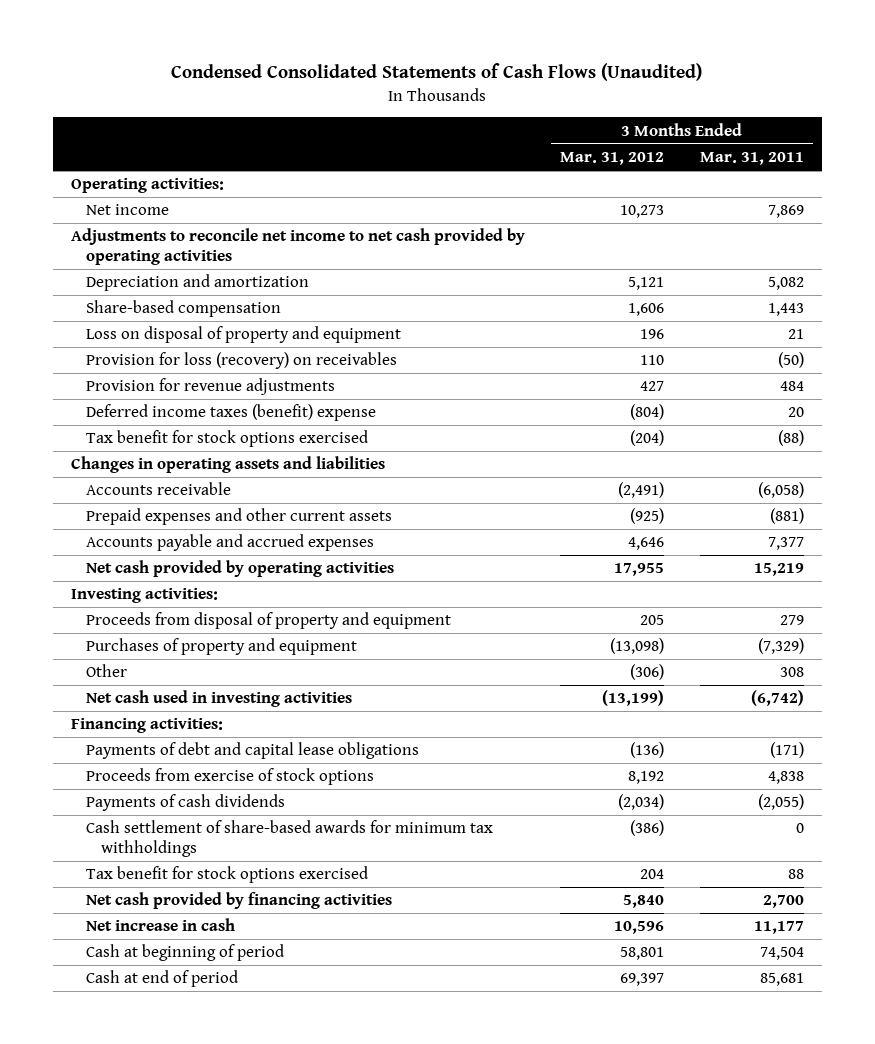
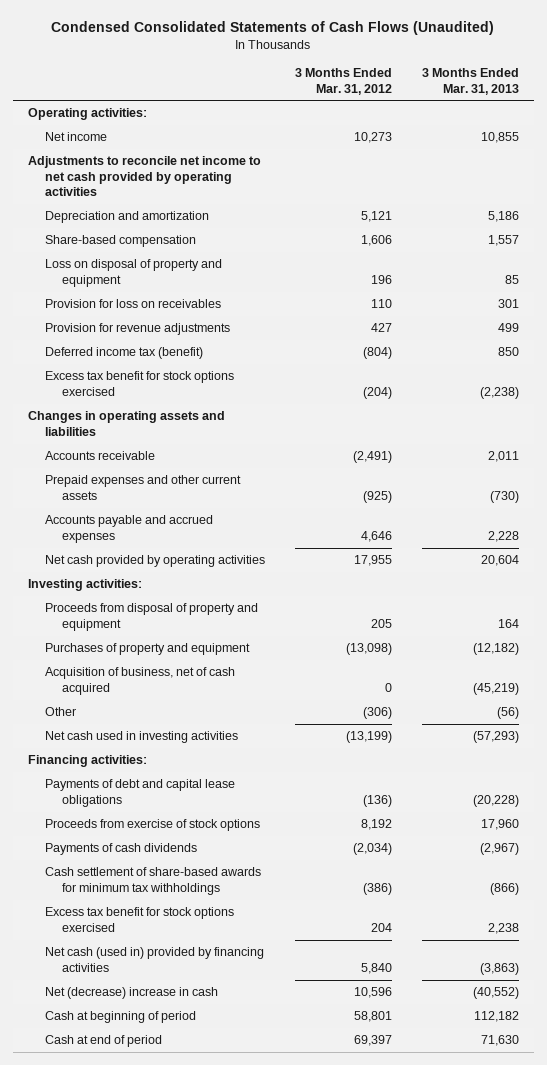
[700,152,805,166] Mar. 31, 2011 -> none
none -> [422,68,520,95] 3 Months Ended Mar. 31, 2013
[85,352,397,370] Provision for loss (recovery) on receivables -> [44,299,221,309] Provision for loss on receivables
[85,404,376,422] Deferred income taxes (benefit) expense -> [44,347,203,360] Deferred income tax (benefit)
[85,430,368,448] Tax benefit for stock options exercised -> [44,371,234,396] Excess tax benefit for stock options exercised
none -> [44,667,235,695] Acquisition of business, net of cash acquired
[85,866,368,884] Tax benefit for stock options exercised -> [44,907,234,932] Excess tax benefit for stock options exercised
[85,892,392,910] Net cash provided by financing activities -> [44,947,264,972] Net cash (used in) provided by financing activities
[85,918,235,932] Net increase in cash -> [44,987,218,1000] Net (decrease) increase in cash

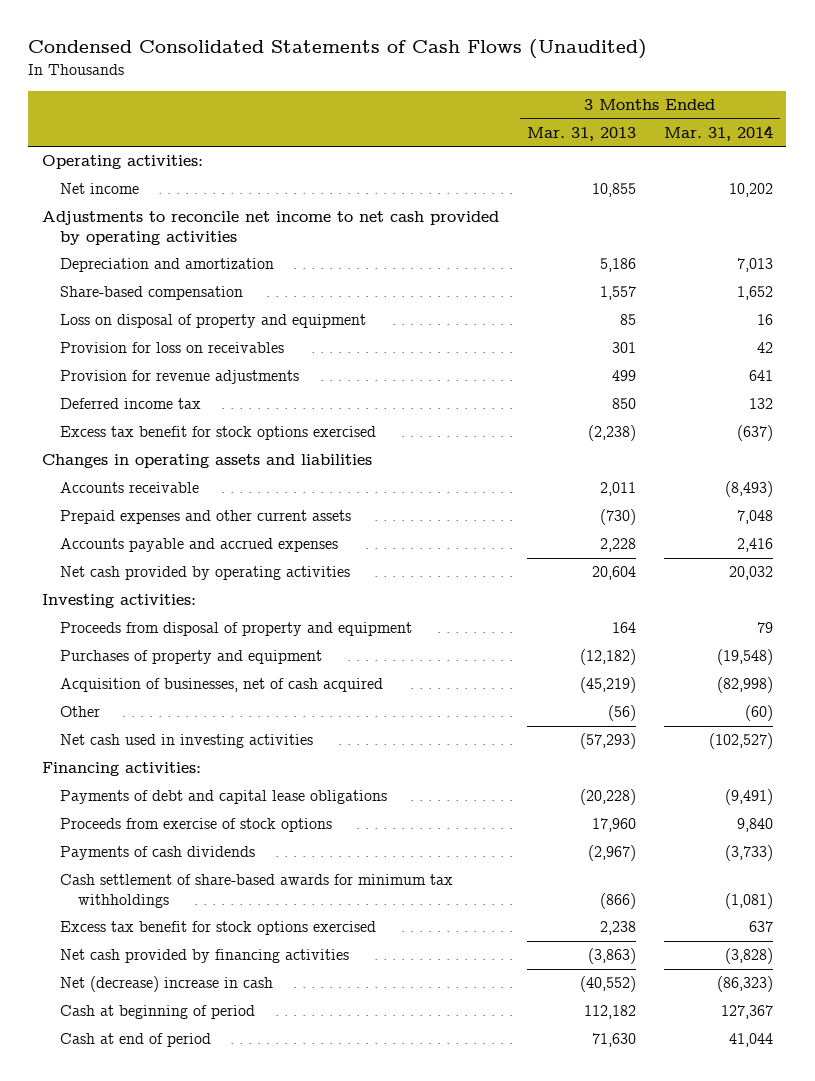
[294,68,392,95] 3 Months Ended Mar. 31, 2012 -> none
none -> [663,124,773,141] Mar. 31, 2014
[44,347,203,360] Deferred income tax (benefit) -> [60,398,202,410] Deferred income tax
[44,667,235,695] Acquisition of business, net of cash acquired -> [60,678,384,693] Acquisition of businesses, net of cash acquired
[44,947,264,972] Net cash (used in) provided by financing activities -> [60,949,350,964] Net cash provided by financing activities

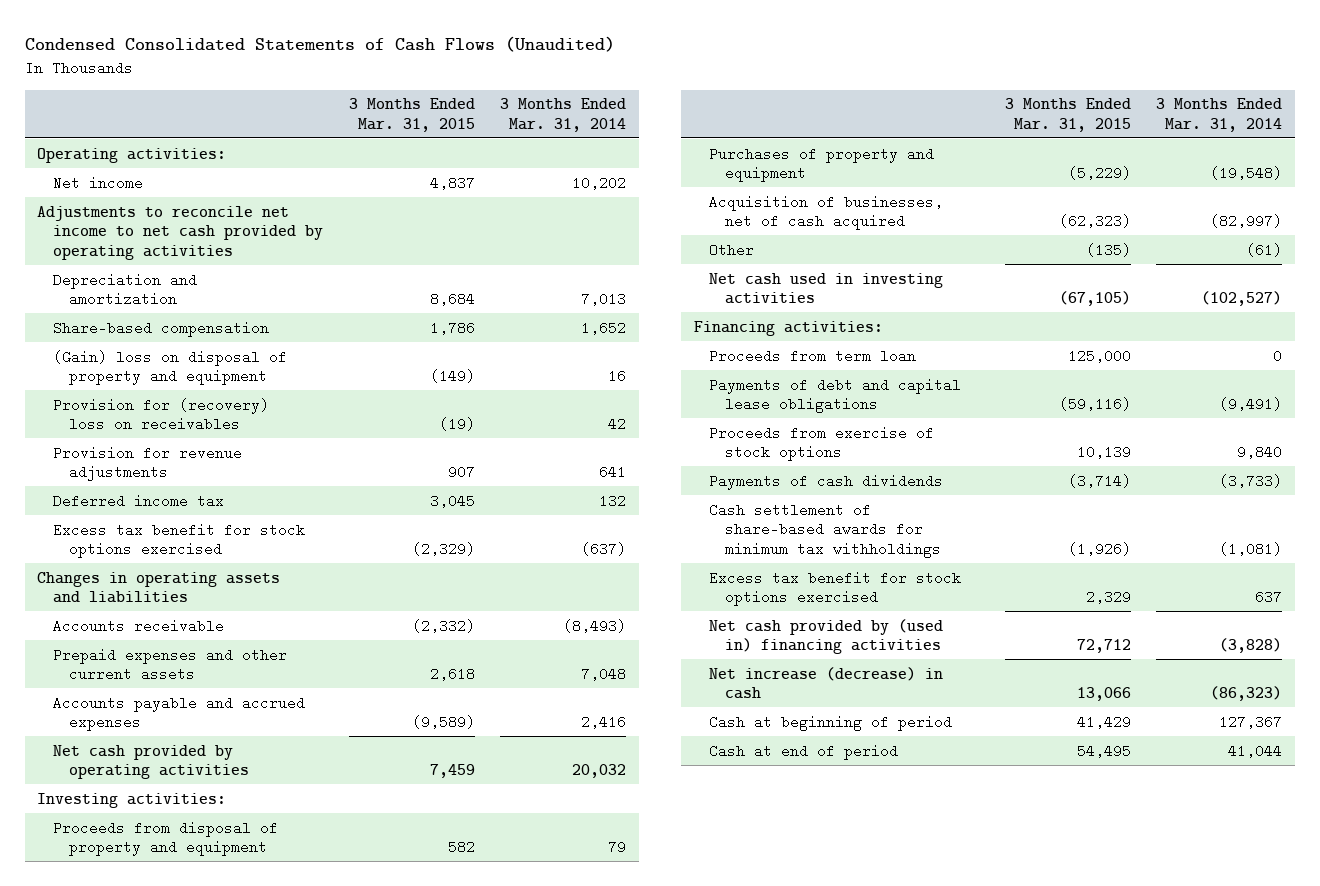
[526,126,636,141] Mar. 31, 2013 -> none
none -> [348,98,475,132] 3 Months Ended Mar. 31, 2015
[60,314,367,329] Loss on disposal of property and equipment -> [53,349,288,386] (Gain) loss on disposal of property and equipment
[60,342,285,354] Provision for loss on receivables -> [53,397,270,432] Provision for (recovery) loss on receivables
[716,677,773,694] (82,998) -> [1210,214,1283,229] (82,997)
[744,705,773,722] (60) -> [1246,242,1283,257] (61)
none -> [709,348,917,363] Proceeds from term loan
[60,949,350,964] Net cash provided by financing activities -> [709,618,944,655] Net cash provided by (used in) financing activities
[60,976,274,993] Net (decrease) increase in cash -> [709,666,944,700] Net increase (decrease) in cash

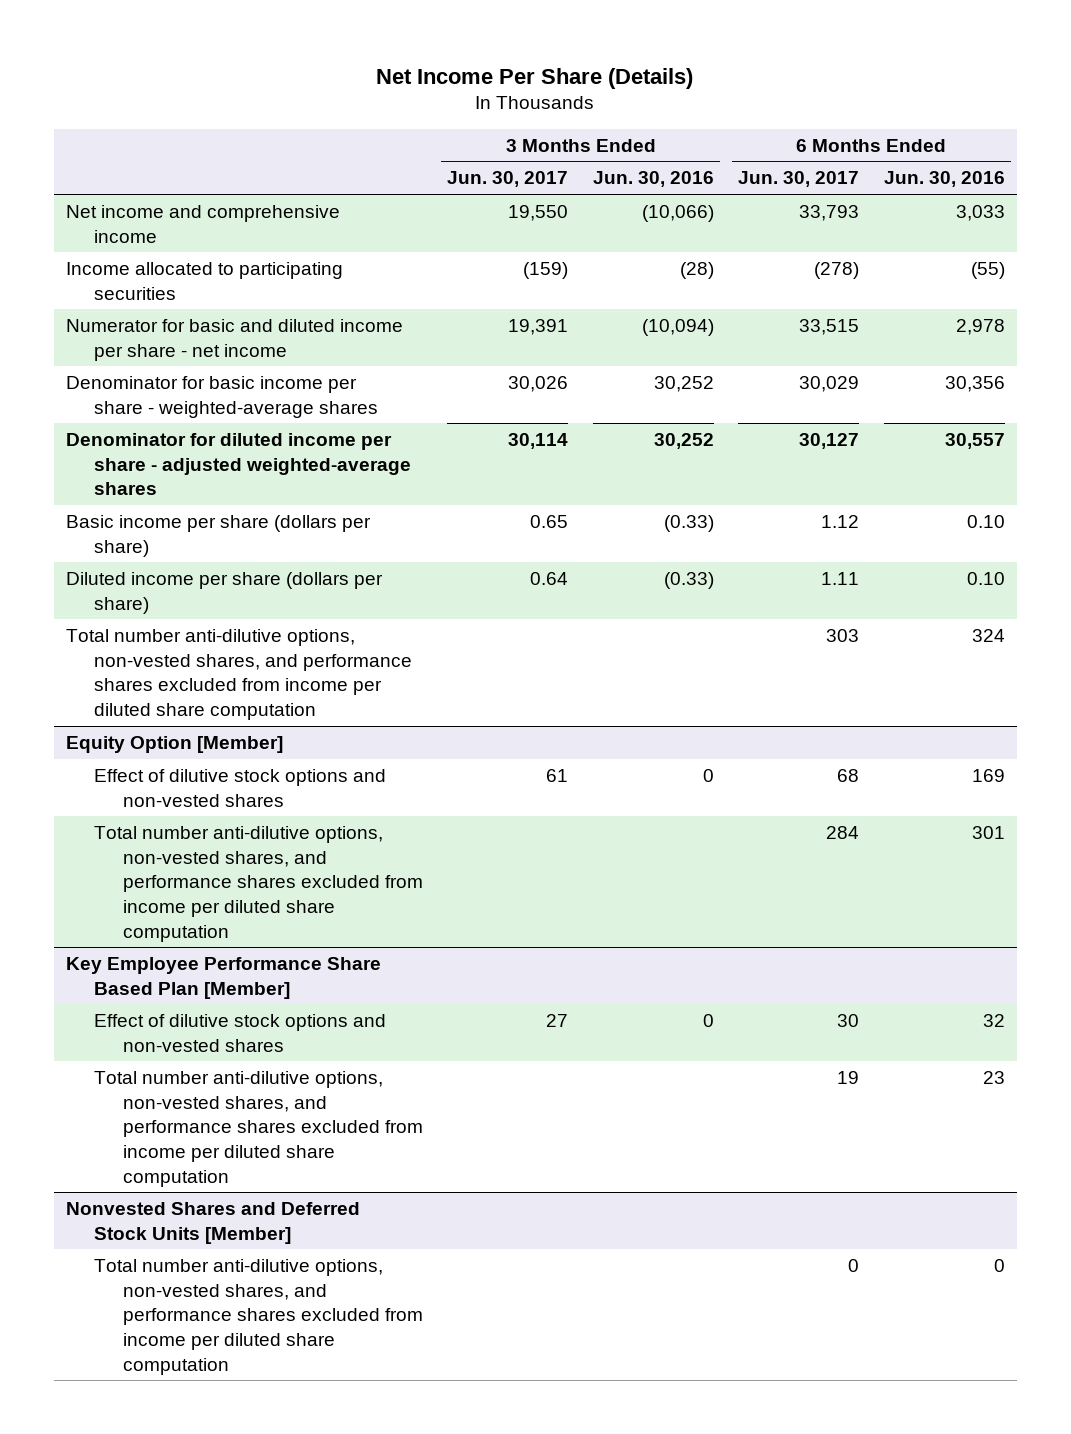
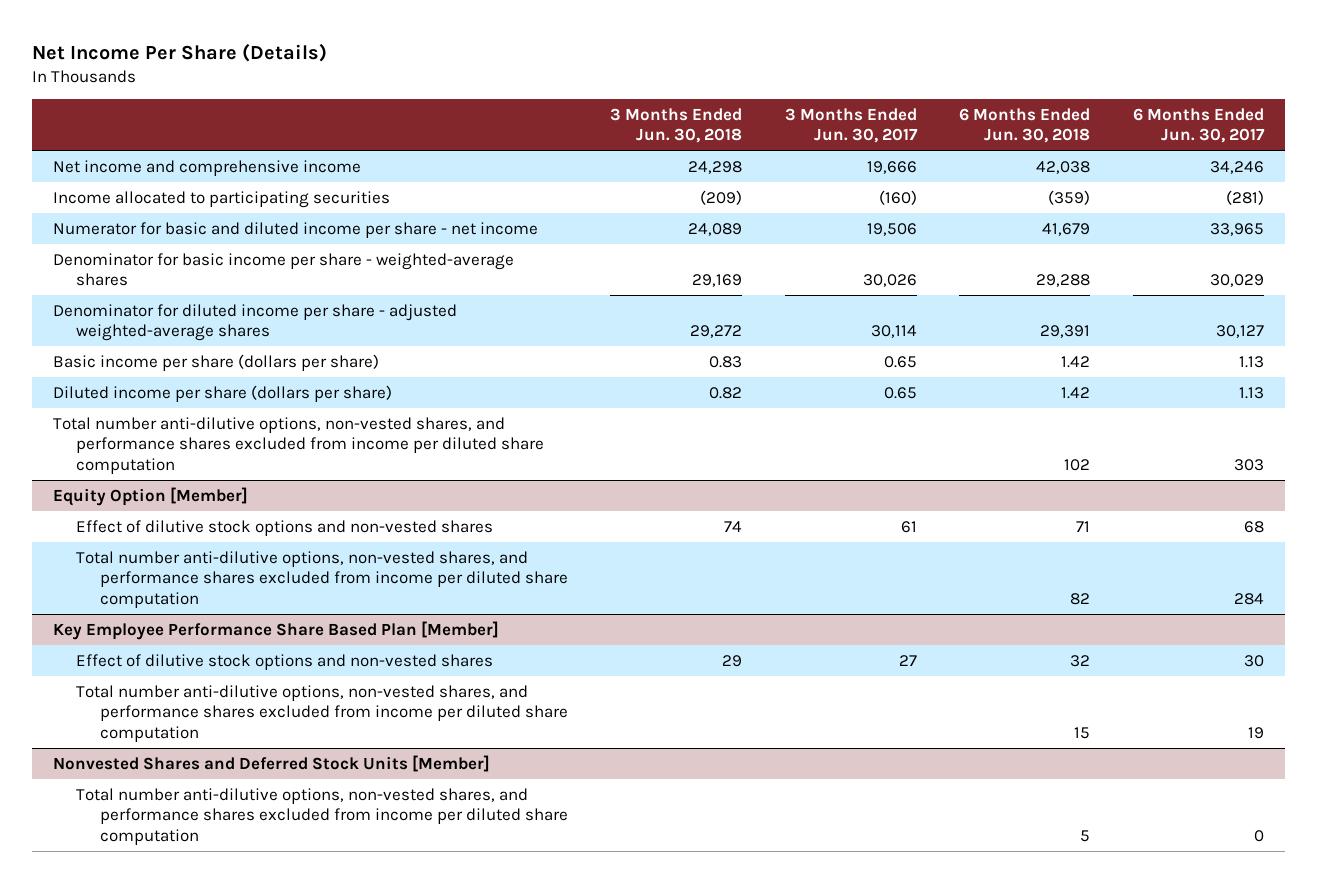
[592,171,714,188] Jun. 30, 2016 -> none
[883,171,1005,188] Jun. 30, 2016 -> none
none -> [610,107,743,144] 3 Months Ended Jun. 30, 2018
none -> [959,107,1091,144] 6 Months Ended Jun. 30, 2018
[508,205,569,222] 19,550 -> [866,160,917,174] 19,666
[799,205,860,222] 33,793 -> [1210,160,1265,174] 34,246
[523,262,569,280] (159) -> [878,189,917,205] (160)
[814,262,860,280] (278) -> [1226,189,1265,205] (281)
[508,319,569,336] 19,391 -> [866,222,917,236] 19,506
[799,319,860,336] 33,515 -> [1210,222,1265,236] 33,965
[821,515,860,529] 1.12 -> [1239,355,1265,368] 1.13
[530,572,569,586] 0.64 -> [883,386,917,399] 0.65
[821,572,860,586] 1.11 -> [1239,386,1265,399] 1.13

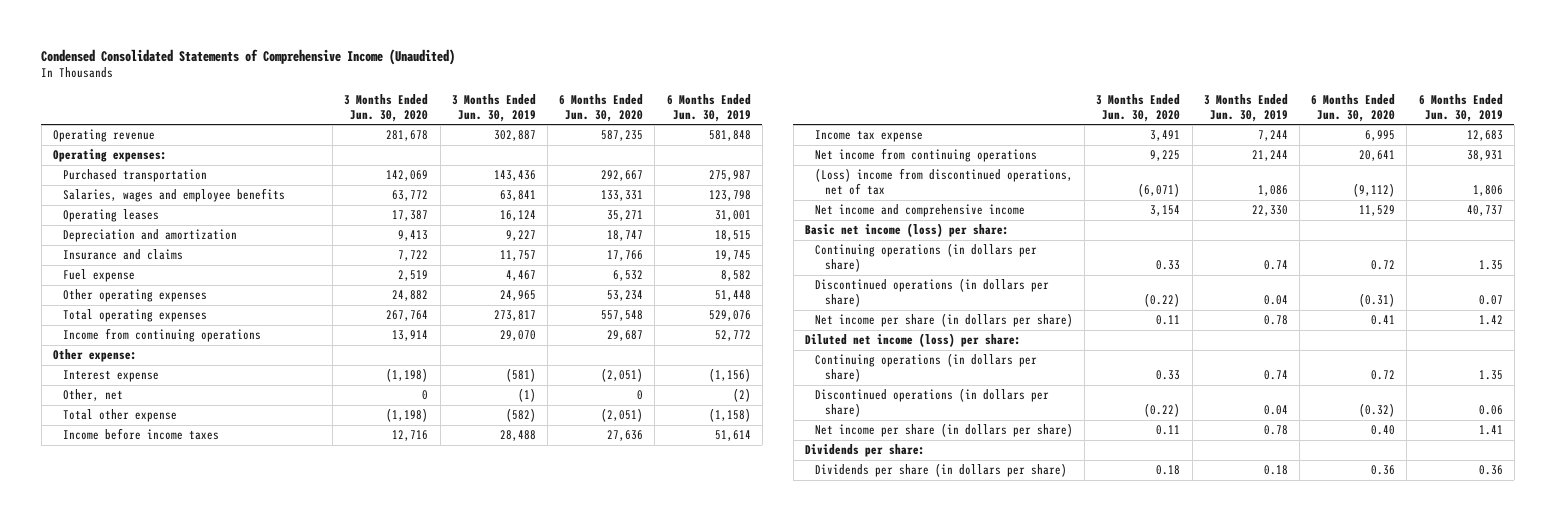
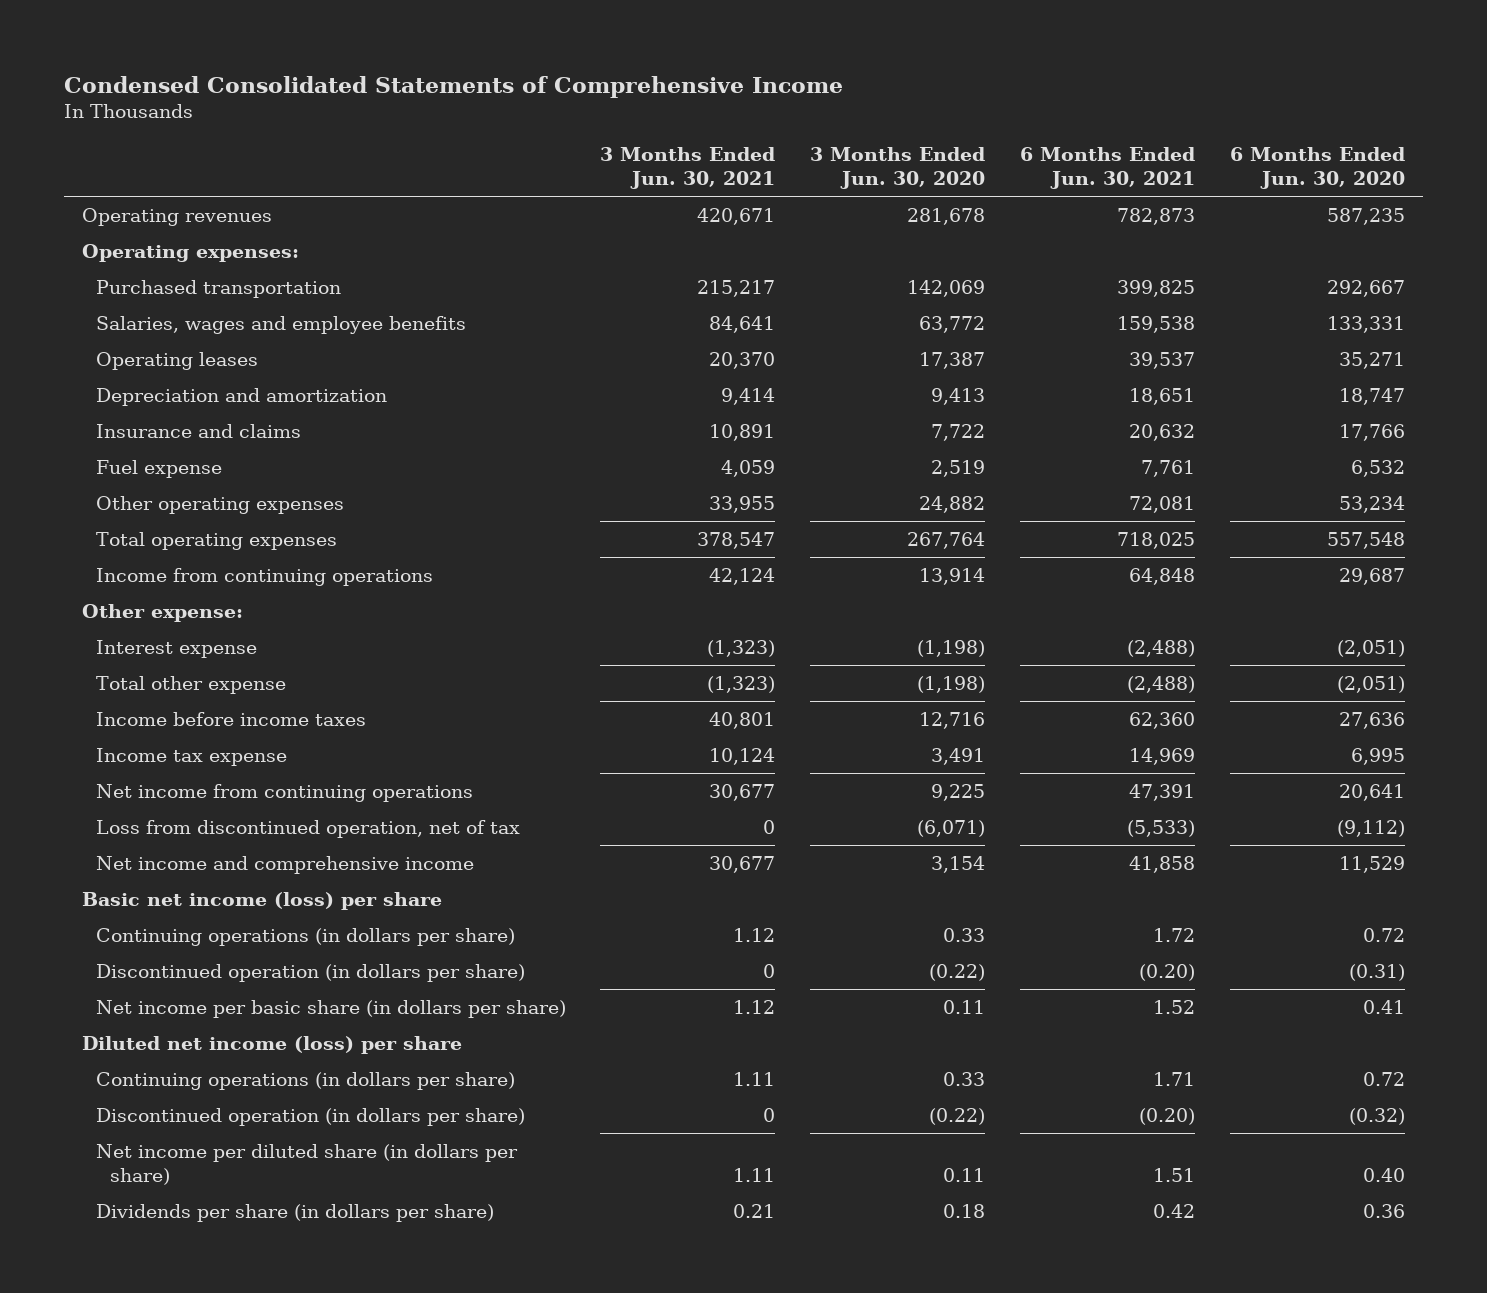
[41,48,456,65] Condensed Consolidated Statements of Comprehensive Income (Unaudited) -> [64,75,844,98] Condensed Consolidated Statements of Comprehensive Income
[451,93,536,122] 3 Months Ended Jun. 30, 2019 -> none
[666,93,751,122] 6 Months Ended Jun. 30, 2019 -> none
none -> [600,147,776,190] 3 Months Ended Jun. 30, 2021
none -> [1020,147,1196,190] 6 Months Ended Jun. 30, 2021
[53,129,156,143] Operating revenue -> [81,207,272,226] Operating revenues
[62,389,123,402] Other, net -> none
[814,168,1073,196] (Loss) income from discontinued operations, net of tax -> [95,819,520,838] Loss from discontinued operation, net of tax
[804,223,1009,238] Basic net income (loss) per share: -> [81,891,442,910] Basic net income (loss) per share
[814,278,1049,308] Discontinued operations (in dollars per share) -> [95,963,525,982] Discontinued operation (in dollars per share)
[814,313,1073,328] Net income per share (in dollars per share) -> [95,999,566,1018] Net income per basic share (in dollars per share)
[804,333,1021,348] Diluted net income (loss) per share: -> [81,1035,462,1054] Diluted net income (loss) per share
[804,444,925,458] Dividends per share: -> none
[814,388,1049,418] Discontinued operations (in dollars per share) -> [95,1107,525,1126] Discontinued operation (in dollars per share)
[814,423,1073,438] Net income per share (in dollars per share) -> [95,1143,518,1185] Net income per diluted share (in dollars per share)

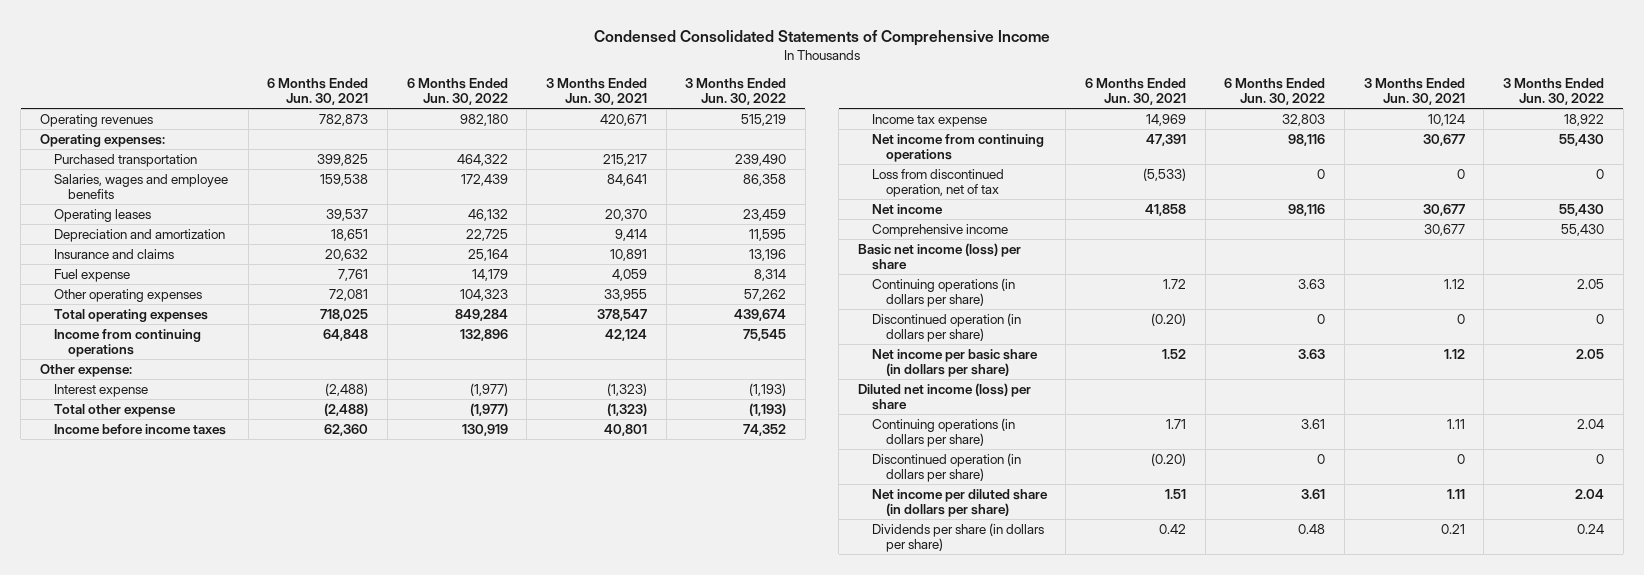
[810,147,986,190] 3 Months Ended Jun. 30, 2020 -> none
[1230,147,1406,190] 6 Months Ended Jun. 30, 2020 -> none
none -> [406,77,508,106] 6 Months Ended Jun. 30, 2022
none -> [685,77,787,106] 3 Months Ended Jun. 30, 2022
[95,855,474,874] Net income and comprehensive income -> [871,203,943,214] Net income
none -> [871,223,1008,237] Comprehensive income

